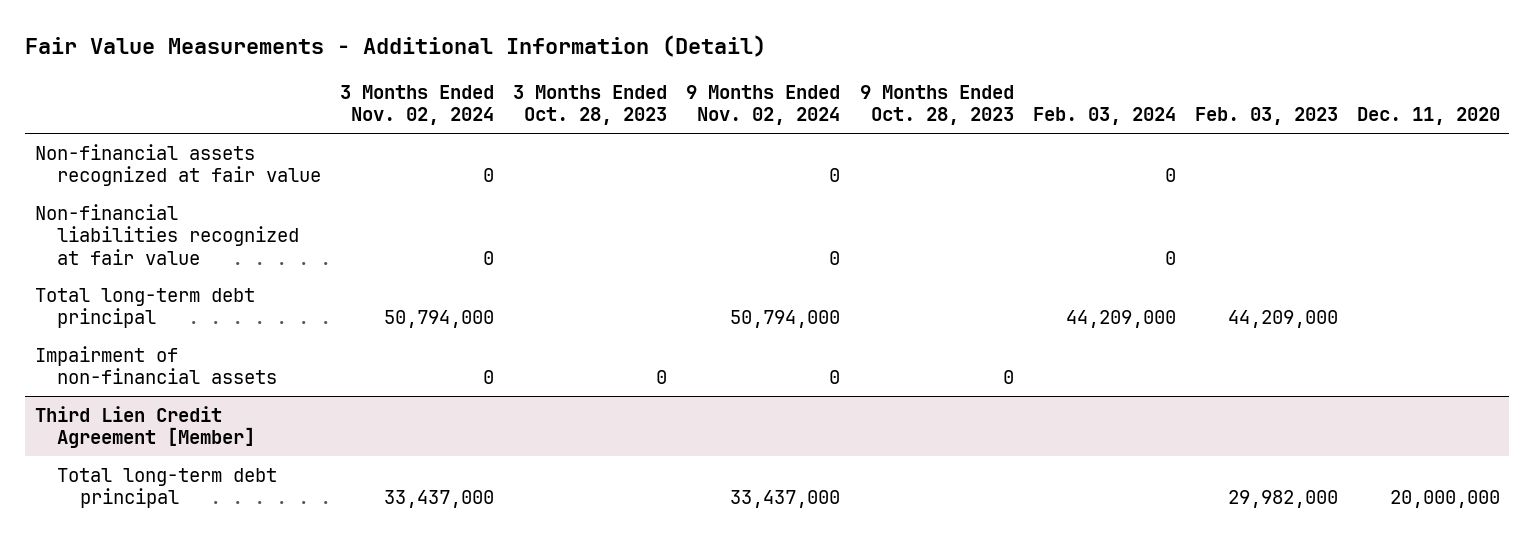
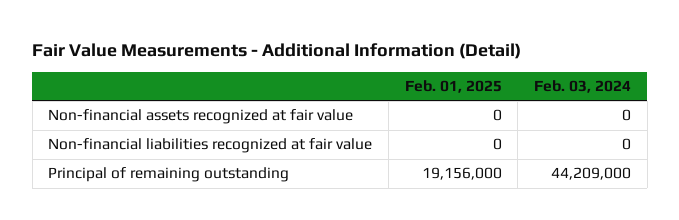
[340,84,495,126] 3 Months Ended Nov. 02, 2024 -> none
[513,84,668,126] 3 Months Ended Oct. 28, 2023 -> none
[686,84,841,126] 9 Months Ended Nov. 02, 2024 -> none
[859,84,1014,126] 9 Months Ended Oct. 28, 2023 -> none
[1194,107,1338,126] Feb. 03, 2023 -> none
[1356,107,1500,126] Dec. 11, 2020 -> none
none -> [404,79,502,93] Feb. 01, 2025
[34,345,278,385] Impairment of non-financial assets -> none
[34,405,256,449] Third Lien Credit Agreement [Member] -> none
[57,467,278,509] Total long-term debt principal -> none
[34,287,255,329] Total long-term debt principal -> [48,167,290,183] Principal of remaining outstanding

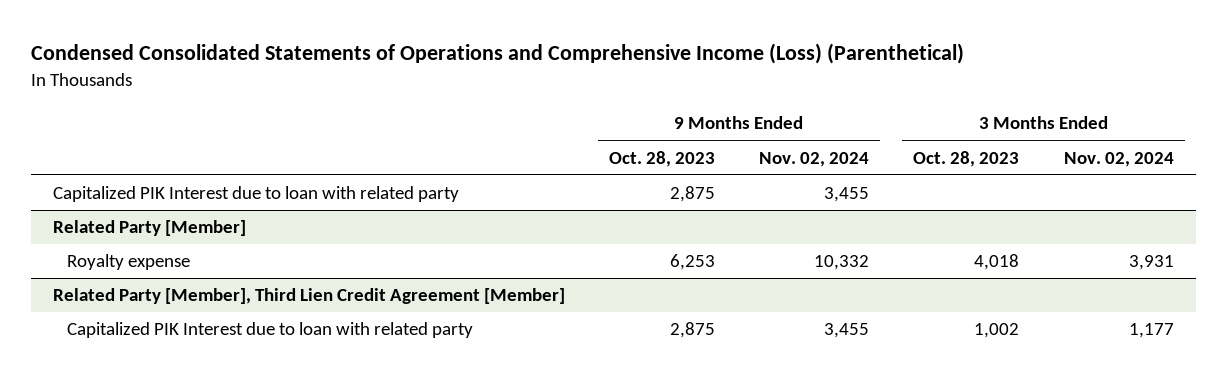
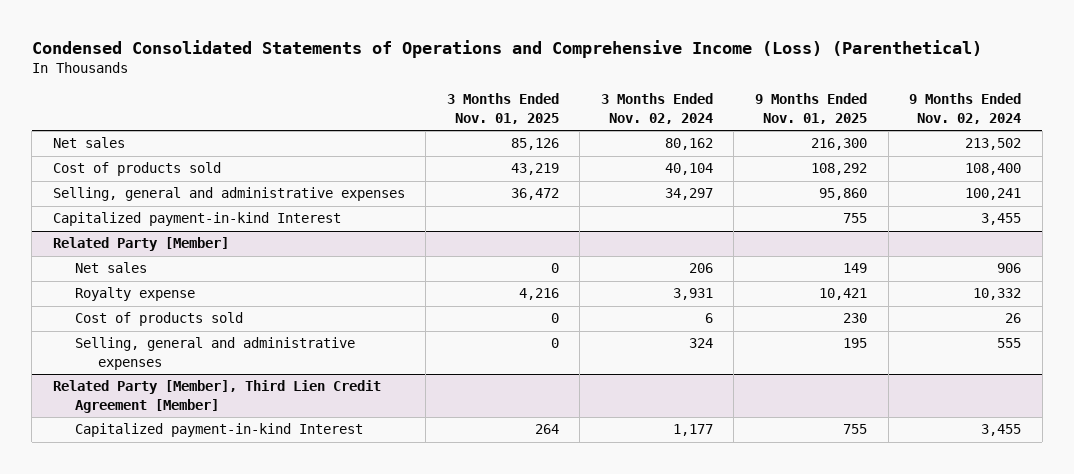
[608,150,715,167] Oct. 28, 2023 -> none
[913,150,1020,167] Oct. 28, 2023 -> none
none -> [446,93,559,124] 3 Months Ended Nov. 01, 2025
none -> [755,93,868,124] 9 Months Ended Nov. 01, 2025
none -> [52,137,125,149] Net sales
none -> [52,162,221,177] Cost of products sold
none -> [52,187,405,202] Selling, general and administrative expenses
[52,186,459,203] Capitalized PIK Interest due to loan with related party -> [52,212,341,227] Capitalized payment-in-kind Interest
none -> [75,262,148,274] Net sales
none -> [75,312,244,327] Cost of products sold
none -> [75,337,356,370] Selling, general and administrative expenses
[66,322,473,339] Capitalized PIK Interest due to loan with related party -> [75,423,364,438] Capitalized payment-in-kind Interest

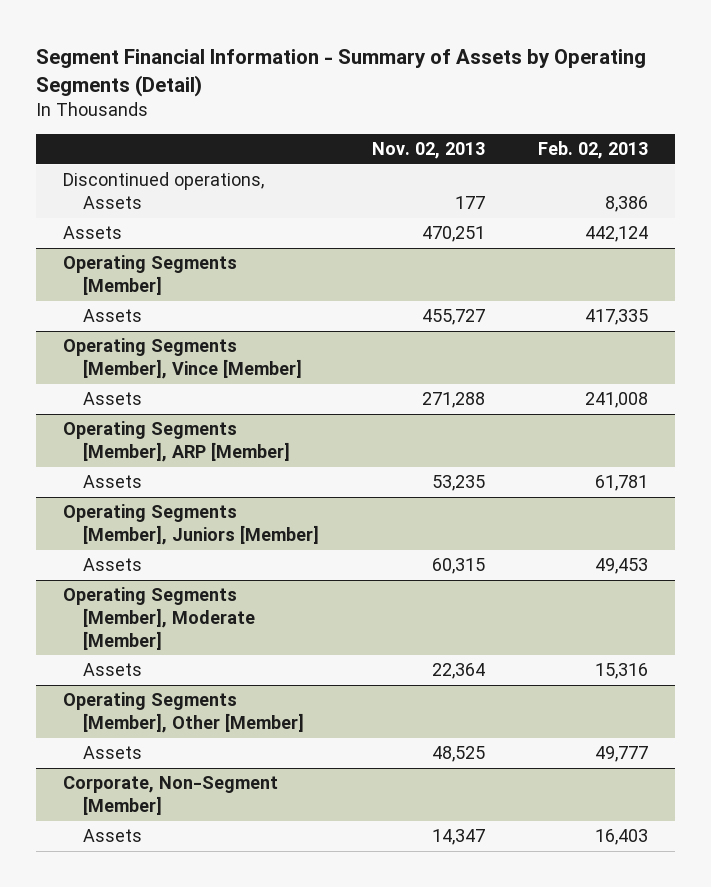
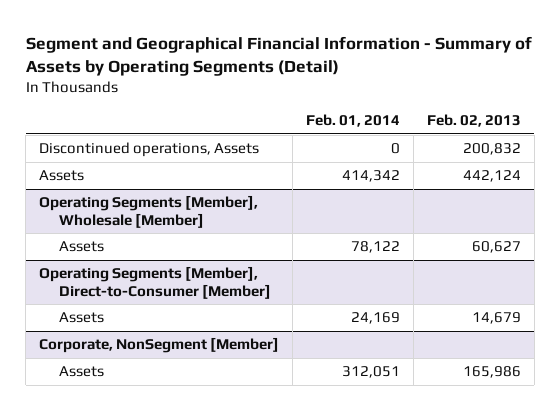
[36,48,647,97] Segment Financial Information - Summary of Assets by Operating Segments (Detail) -> [25,35,532,76] Segment and Geographical Financial Information - Summary of Assets by Operating Segments (Detail)
[372,142,486,160] Nov. 02, 2013 -> none
none -> [306,113,401,127] Feb. 01, 2014
[605,196,649,213] 8,386 -> [462,143,521,156] 200,832
[62,338,303,380] Operating Segments [Member], Vince [Member] -> none
[62,421,291,463] Operating Segments [Member], ARP [Member] -> none
[62,504,320,546] Operating Segments [Member], Juniors [Member] -> none
[83,558,143,572] Assets -> none
[62,587,256,650] Operating Segments [Member], Moderate [Member] -> none
[83,663,143,677] Assets -> none
[62,692,305,734] Operating Segments [Member], Other [Member] -> none
[83,746,143,760] Assets -> none
[62,776,278,816] Corporate, Non-Segment [Member] -> none
[83,829,143,843] Assets -> none
[62,255,237,296] Operating Segments [Member] -> [39,195,259,228] Operating Segments [Member], Wholesale [Member]
[585,309,649,326] 417,335 -> [471,241,521,254] 60,627
none -> [39,266,272,299] Operating Segments [Member], Direct-to-Consumer [Member]
[585,392,649,409] 241,008 -> [471,312,521,325] 14,679
none -> [39,337,280,354] Corporate, NonSegment [Member]
[595,475,649,492] 61,781 -> [462,366,521,379] 165,986

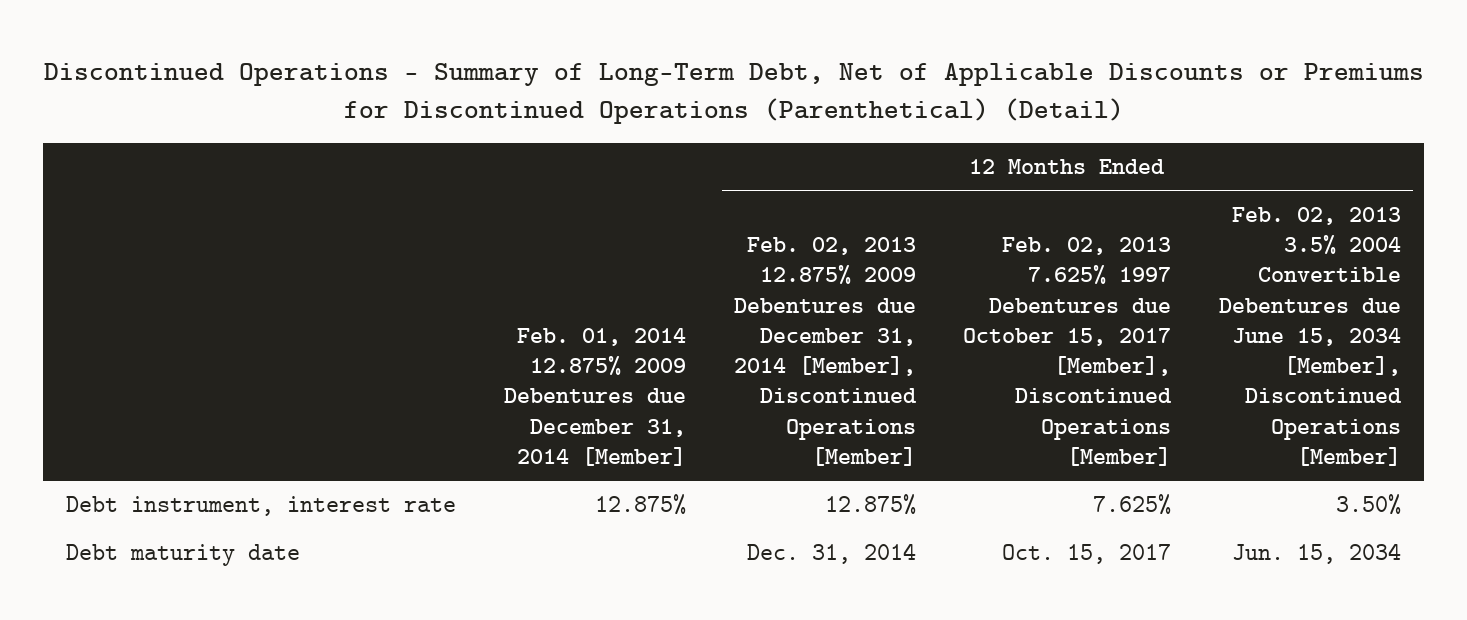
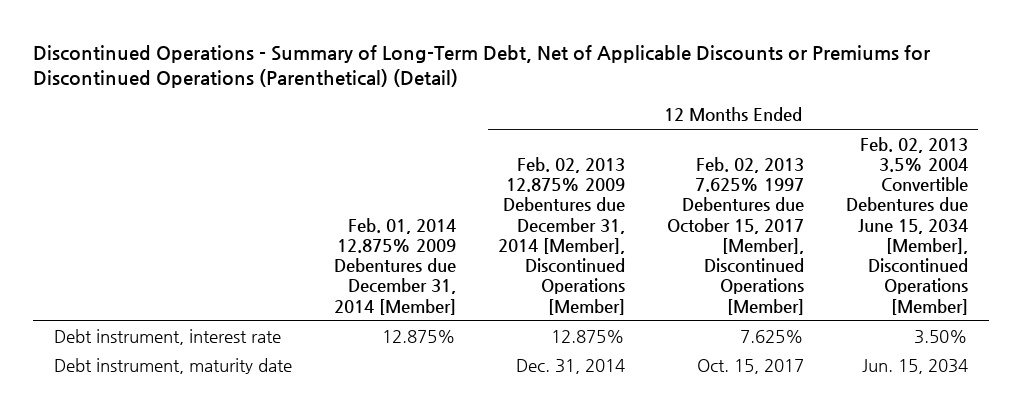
[66,544,301,567] Debt maturity date -> [54,358,293,375] Debt instrument, maturity date

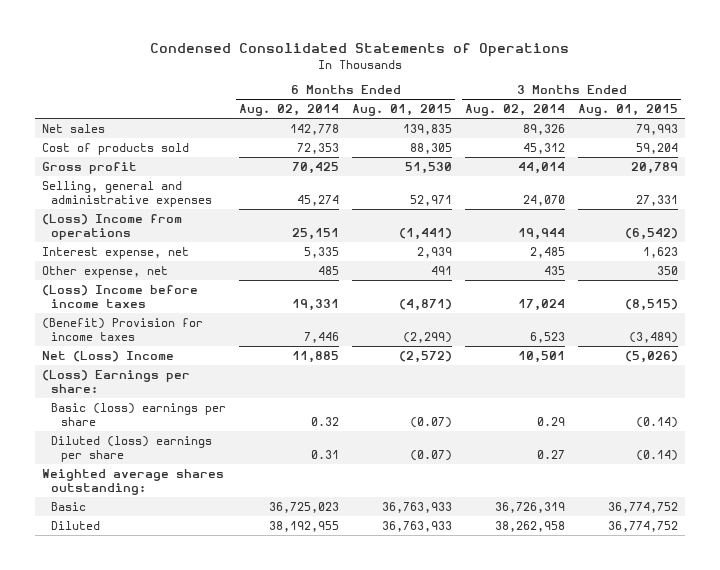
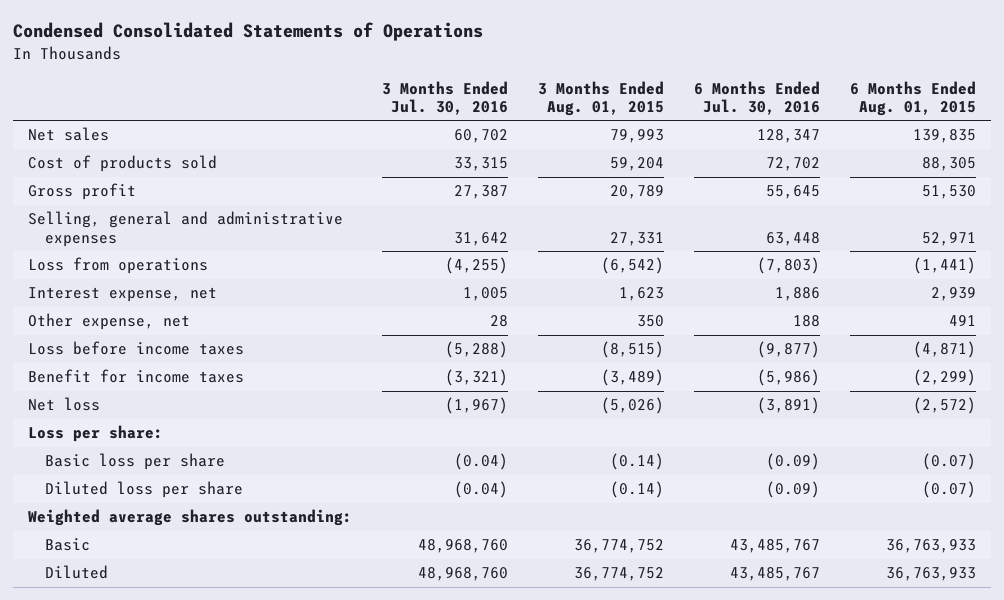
[239,104,340,117] Aug. 02, 2014 -> none
[465,104,566,117] Aug. 02, 2014 -> none
none -> [382,80,509,115] 3 Months Ended Jul. 30, 2016
none -> [693,80,820,115] 6 Months Ended Jul. 30, 2016
[41,213,182,240] (Loss) Income from operations -> [28,257,209,275] Loss from operations
[41,284,198,308] (Loss) Income before income taxes -> [28,341,245,356] Loss before income taxes
[41,317,203,341] (Benefit) Provision for income taxes -> [28,369,245,384] Benefit for income taxes
[41,350,174,362] Net (Loss) Income -> [28,397,101,412] Net loss
[41,369,190,393] (Loss) Earnings per share: -> [28,425,164,443] Loss per share:
[51,402,227,426] Basic (loss) earnings per share -> [45,453,226,471] Basic loss per share
[51,435,213,462] Diluted (loss) earnings per share -> [45,481,244,499] Diluted loss per share

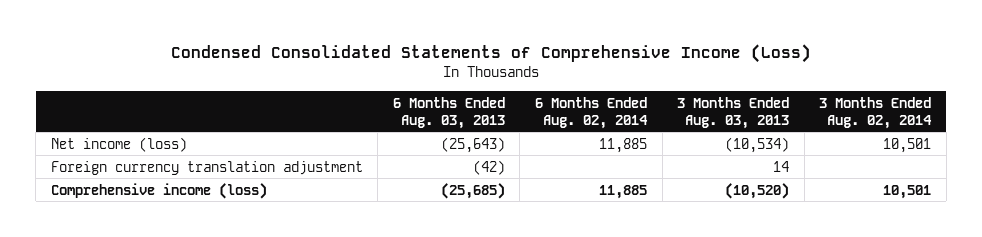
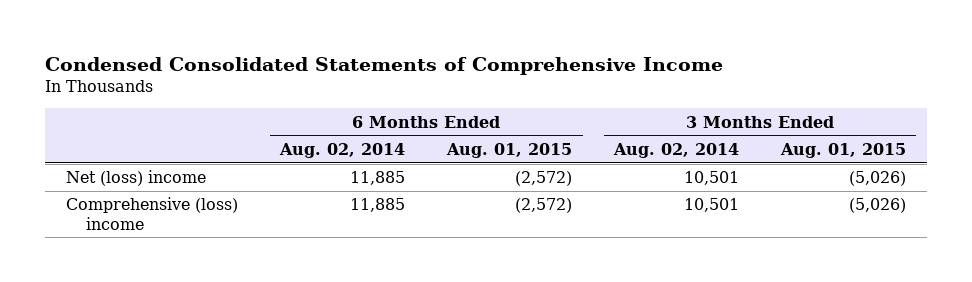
[171,43,812,63] Condensed Consolidated Statements of Comprehensive Income (Loss) -> [45,56,724,75] Condensed Consolidated Statements of Comprehensive Income
[392,96,505,129] 6 Months Ended Aug. 03, 2013 -> none
[677,96,790,129] 3 Months Ended Aug. 03, 2013 -> none
none -> [446,142,573,158] Aug. 01, 2015
none -> [779,142,906,158] Aug. 01, 2015
[50,160,363,175] Foreign currency translation adjustment -> none
[50,136,187,152] Net income (loss) -> [66,170,207,187] Net (loss) income
[50,182,267,199] Comprehensive income (loss) -> [66,197,239,230] Comprehensive (loss) income

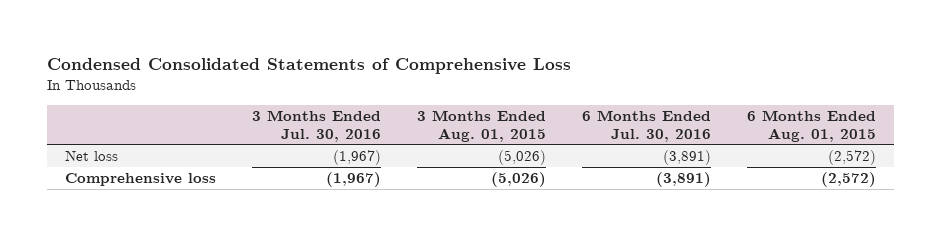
[45,56,724,75] Condensed Consolidated Statements of Comprehensive Income -> [46,57,571,74] Condensed Consolidated Statements of Comprehensive Loss
[279,142,406,158] Aug. 02, 2014 -> none
[613,142,740,158] Aug. 02, 2014 -> none
none -> [251,109,381,142] 3 Months Ended Jul. 30, 2016
none -> [582,109,712,142] 6 Months Ended Jul. 30, 2016
[66,170,207,187] Net (loss) income -> [64,150,118,162] Net loss
[66,197,239,230] Comprehensive (loss) income -> [64,173,216,187] Comprehensive loss

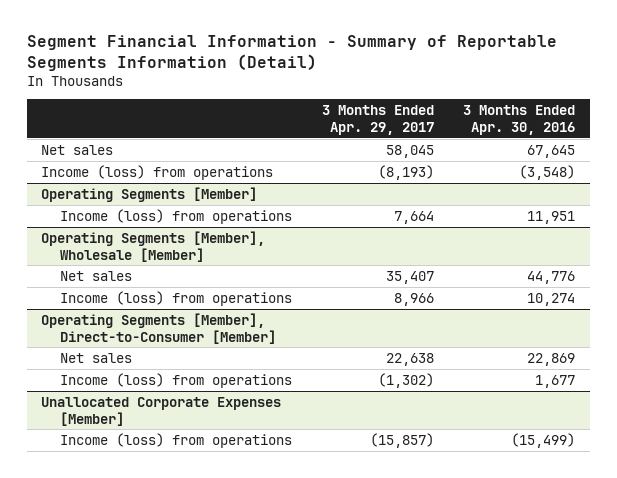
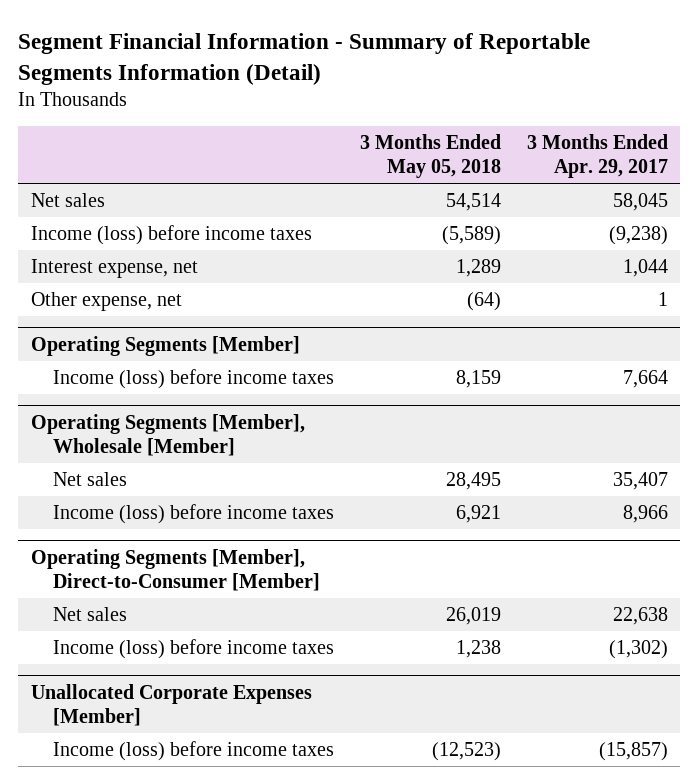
[463,104,576,135] 3 Months Ended Apr. 30, 2016 -> none
none -> [359,134,501,179] 3 Months Ended May 05, 2018
[41,164,274,180] Income (loss) from operations -> none
none -> [30,225,312,246] Income (loss) before income taxes
none -> [30,259,198,279] Interest expense, net
none -> [30,292,182,312] Other expense, net
[59,208,292,224] Income (loss) from operations -> [52,369,334,390] Income (loss) before income taxes
[59,290,292,306] Income (loss) from operations -> [52,504,334,525] Income (loss) before income taxes
[59,372,292,388] Income (loss) from operations -> [52,639,334,660] Income (loss) before income taxes
[59,432,292,448] Income (loss) from operations -> [52,741,334,762] Income (loss) before income taxes

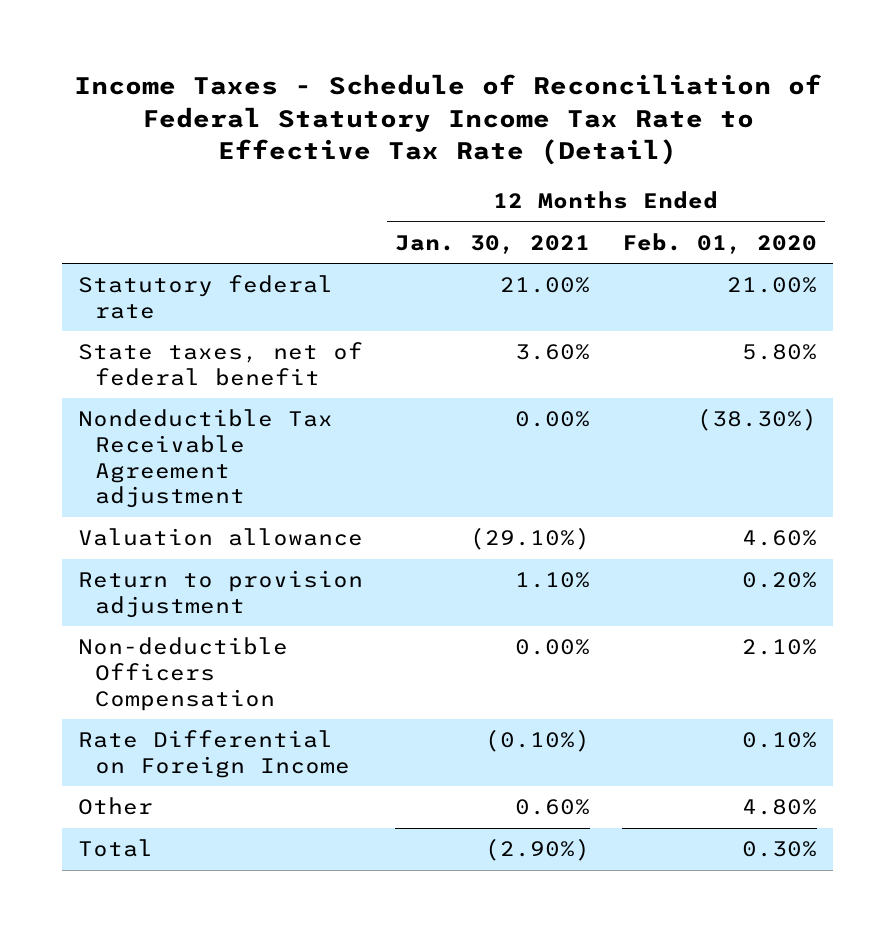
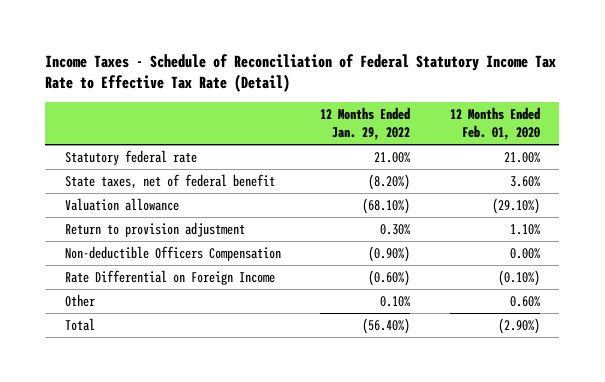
[395,234,591,254] Jan. 30, 2021 -> none
none -> [320,107,411,141] 12 Months Ended Jan. 29, 2022
[78,409,334,509] Nondeductible Tax Receivable Agreement adjustment -> none
[742,344,818,361] 5.80% -> [509,176,540,188] 3.60%
[742,530,818,547] 4.60% -> [491,198,540,215] (29.10%)
[742,572,818,589] 0.20% -> [509,224,540,236] 1.10%
[742,639,818,656] 2.10% -> [509,248,540,260] 0.00%
[742,732,818,749] 0.10% -> [497,270,540,287] (0.10%)
[742,799,818,816] 4.80% -> [509,296,540,308] 0.60%
[742,841,818,858] 0.30% -> [497,318,540,335] (2.90%)

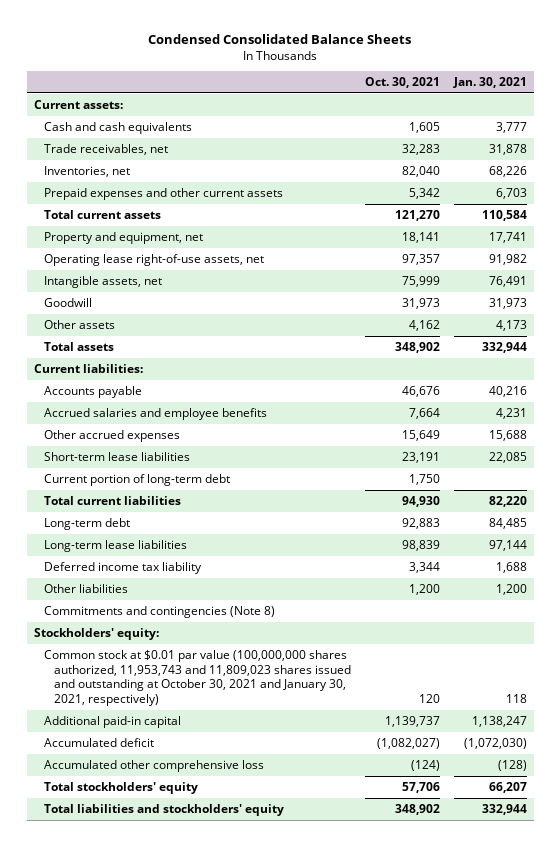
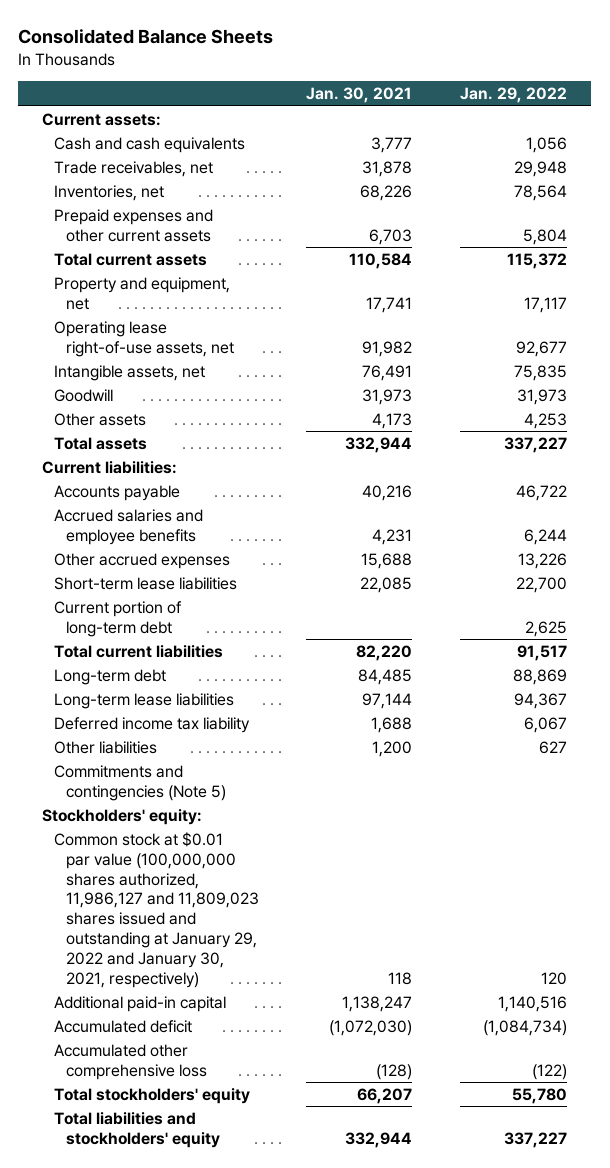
[148,34,412,45] Condensed Consolidated Balance Sheets -> [18,29,274,45] Consolidated Balance Sheets
[364,76,440,88] Oct. 30, 2021 -> none
none -> [460,87,568,104] Jan. 29, 2022
[43,605,275,618] Commitments and contingencies (Note 8) -> [53,764,226,801] Commitments and contingencies (Note 5)
[43,649,351,707] Common stock at $0.01 par value (100,000,000 shares authorized, 11,953,743 and 11,809,023 shares issued and outstanding at October 30, 2021 and January 30, 2021, respectively) -> [53,831,259,988] Common stock at $0.01 par value (100,000,000 shares authorized, 11,986,127 and 11,809,023 shares issued and outstanding at January 29, 2022 and January 30, 2021, respectively)

